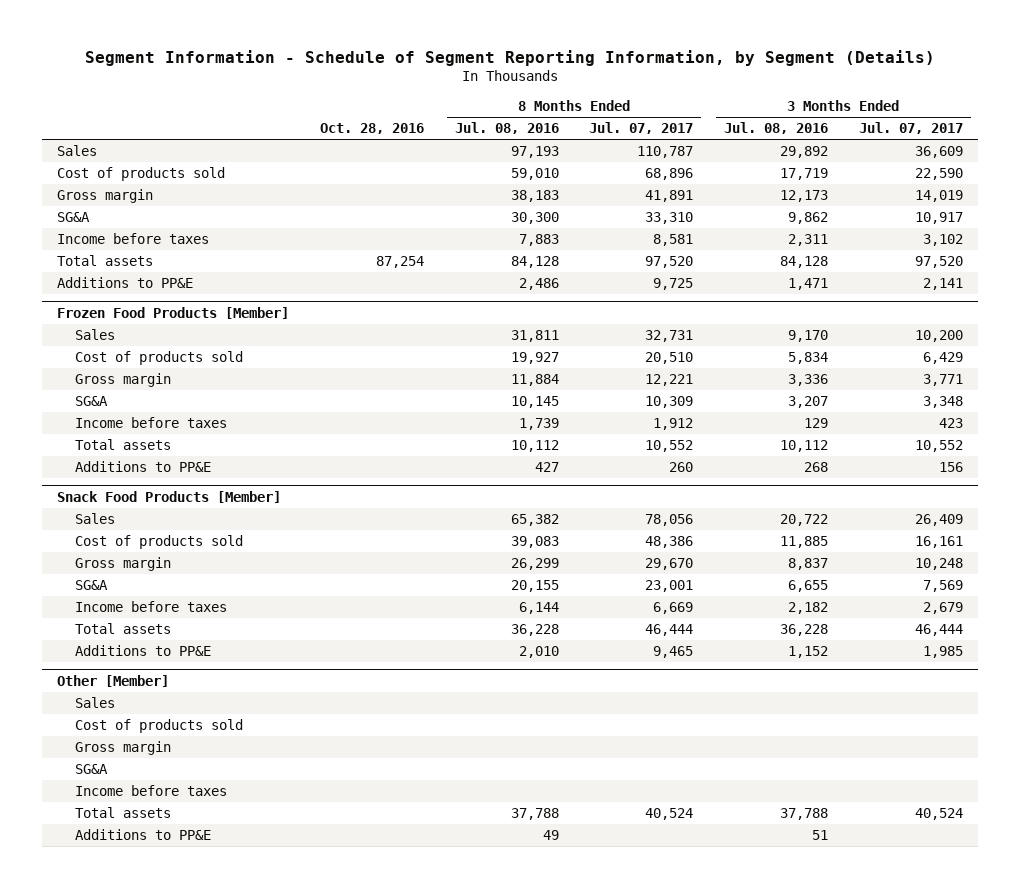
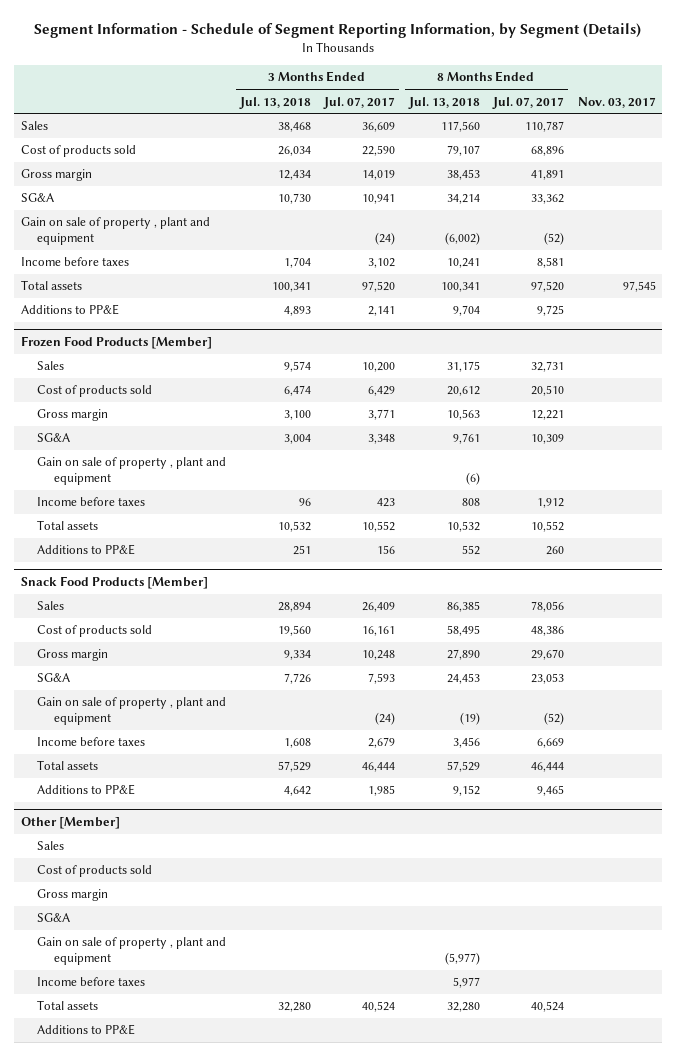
[319,123,424,135] Oct. 28, 2016 -> none
[454,122,559,135] Jul. 08, 2016 -> none
[724,122,829,135] Jul. 08, 2016 -> none
none -> [238,96,311,109] Jul. 13, 2018
none -> [407,96,480,109] Jul. 13, 2018
none -> [577,96,656,108] Nov. 03, 2017
[645,212,694,225] 33,310 -> [531,194,565,205] 33,362
[914,212,963,225] 10,917 -> [362,194,396,205] 10,941
none -> [20,217,210,246] Gain on sale of property , plant and equipment
none -> [37,457,227,486] Gain on sale of property , plant and equipment
[645,580,694,593] 23,001 -> [531,673,565,685] 23,053
[922,580,963,593] 7,569 -> [368,673,396,685] 7,593
none -> [37,697,227,726] Gain on sale of property , plant and equipment
none -> [37,937,227,966] Gain on sale of property , plant and equipment

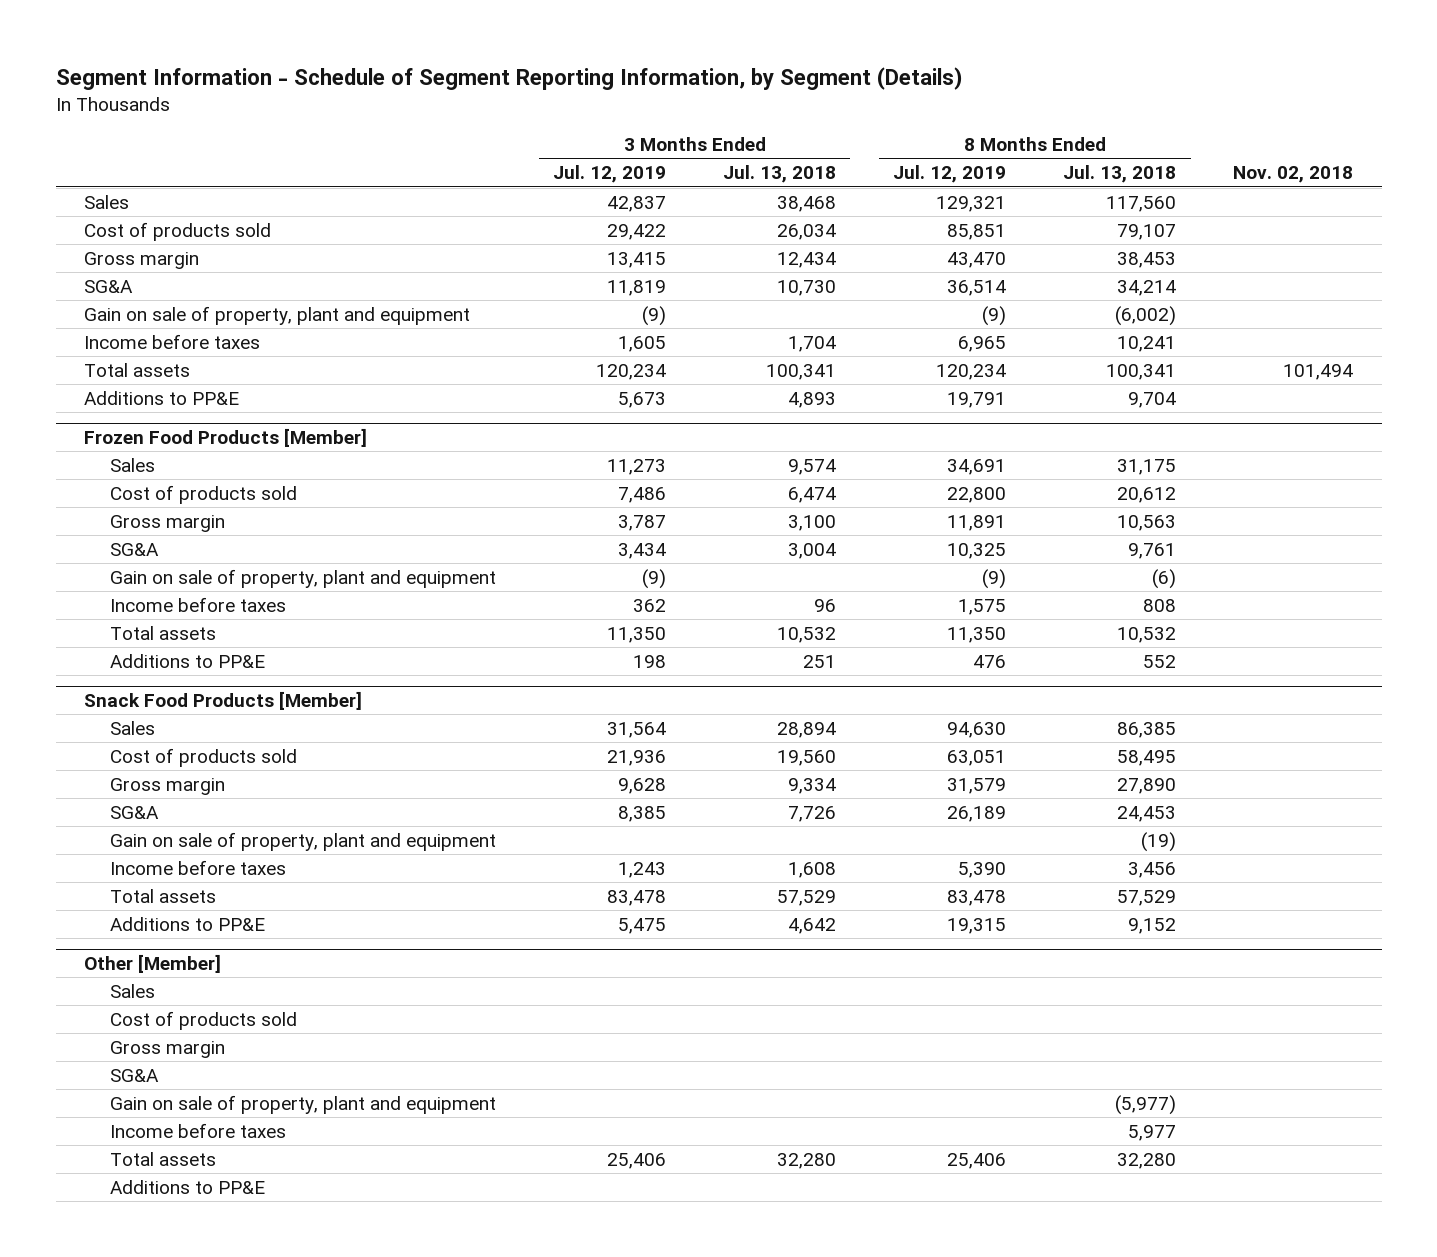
[323,96,396,109] Jul. 07, 2017 -> none
[492,96,565,109] Jul. 07, 2017 -> none
[577,96,656,108] Nov. 03, 2017 -> none
none -> [553,165,667,184] Jul. 12, 2019
none -> [893,165,1007,184] Jul. 12, 2019
none -> [1233,166,1354,184] Nov. 02, 2018
[20,217,210,246] Gain on sale of property , plant and equipment -> [84,305,471,325] Gain on sale of property, plant and equipment
[37,457,227,486] Gain on sale of property , plant and equipment -> [110,568,497,588] Gain on sale of property, plant and equipment
[37,697,227,726] Gain on sale of property , plant and equipment -> [110,831,497,851] Gain on sale of property, plant and equipment
[37,937,227,966] Gain on sale of property , plant and equipment -> [110,1094,497,1114] Gain on sale of property, plant and equipment

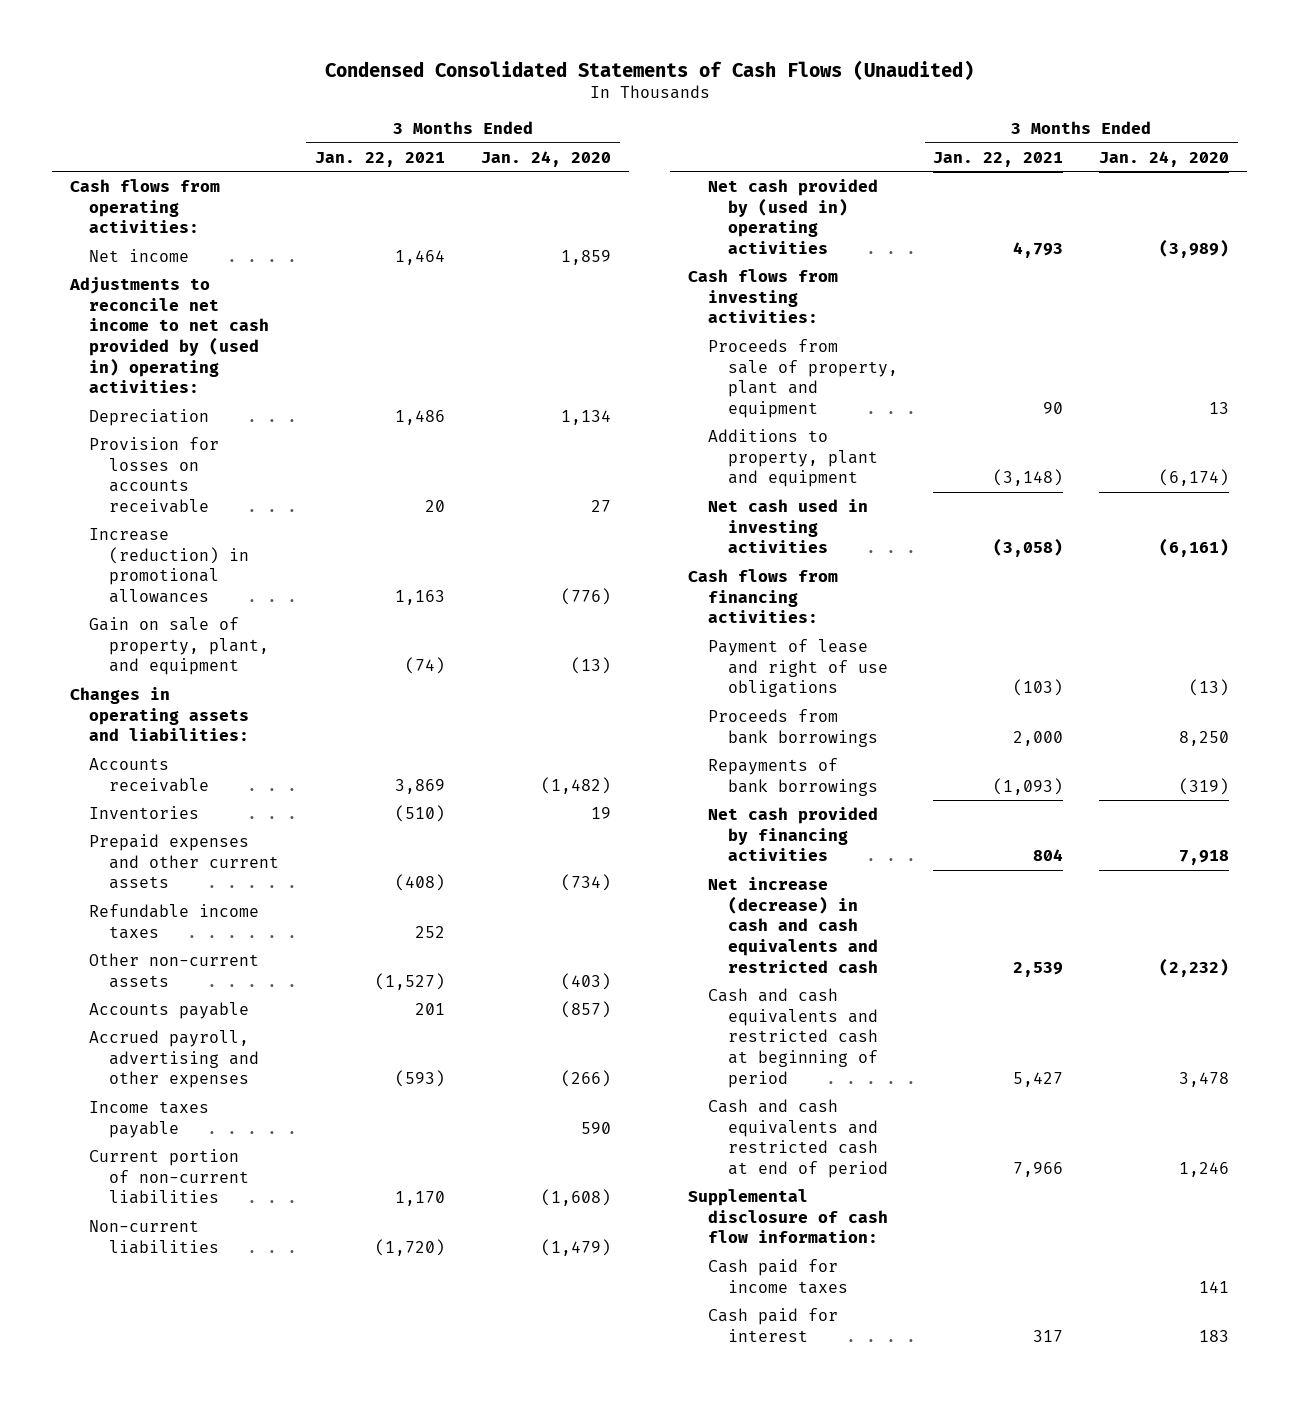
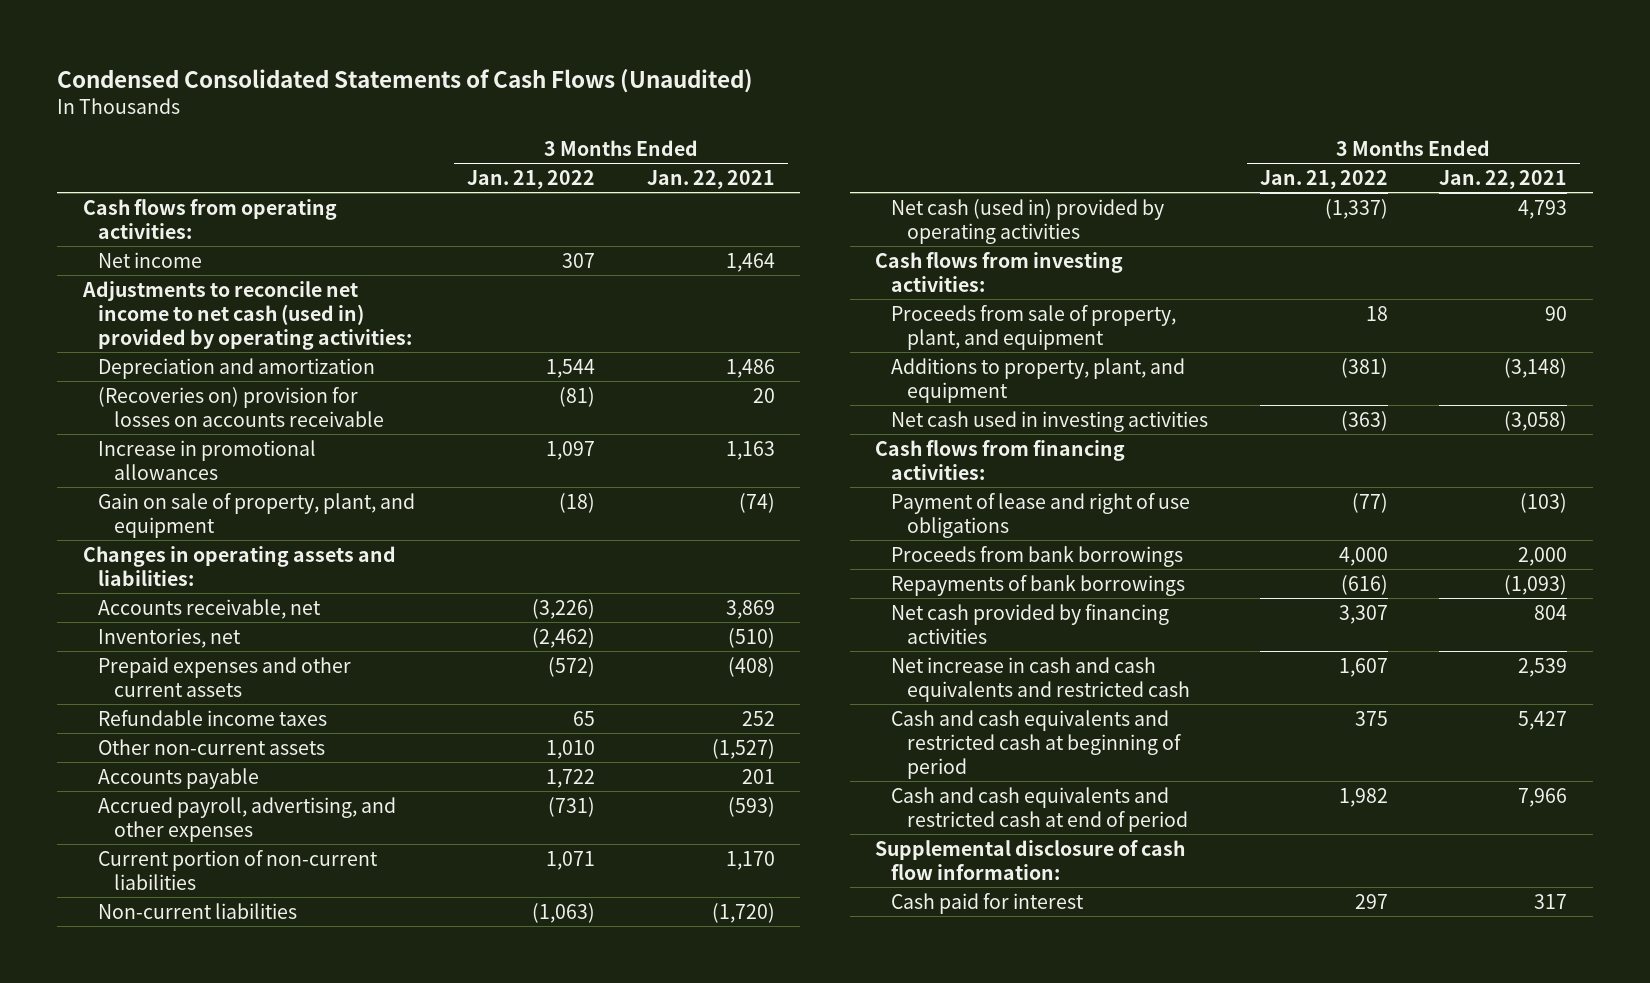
[481,150,612,167] Jan. 24, 2020 -> none
none -> [467,169,596,189] Jan. 21, 2022
[68,276,270,394] Adjustments to reconcile net income to net cash provided by (used in) operating activities: -> [81,280,413,350] Adjustments to reconcile net income to net cash (used in) provided by operating activities:
[89,408,210,426] Depreciation -> [98,357,376,379] Depreciation and amortization
[89,436,220,513] Provision for losses on accounts receivable -> [98,386,384,427] (Recoveries on) provision for losses on accounts receivable
[89,527,250,603] Increase (reduction) in promotional allowances -> [98,439,317,480] Increase in promotional allowances
[89,757,210,792] Accounts receivable -> [98,598,322,619] Accounts receivable, net
[89,805,200,819] Inventories -> [98,627,242,648] Inventories, net
[89,1100,210,1138] Income taxes payable -> none
[89,1029,260,1089] Accrued payroll, advertising and other expenses -> [98,796,397,842] Accrued payroll, advertising, and other expenses
[707,178,878,254] Net cash provided by (used in) operating activities -> [890,198,1164,244] Net cash (used in) provided by operating activities
[707,338,898,418] Proceeds from sale of property, plant and equipment -> [890,304,1176,350] Proceeds from sale of property, plant, and equipment
[707,428,878,488] Additions to property, plant and equipment -> [890,357,1185,403] Additions to property, plant, and equipment
[707,876,878,973] Net increase (decrease) in cash and cash equivalents and restricted cash -> [890,656,1190,702] Net increase in cash and cash equivalents and restricted cash
[707,1258,848,1294] Cash paid for income taxes -> none

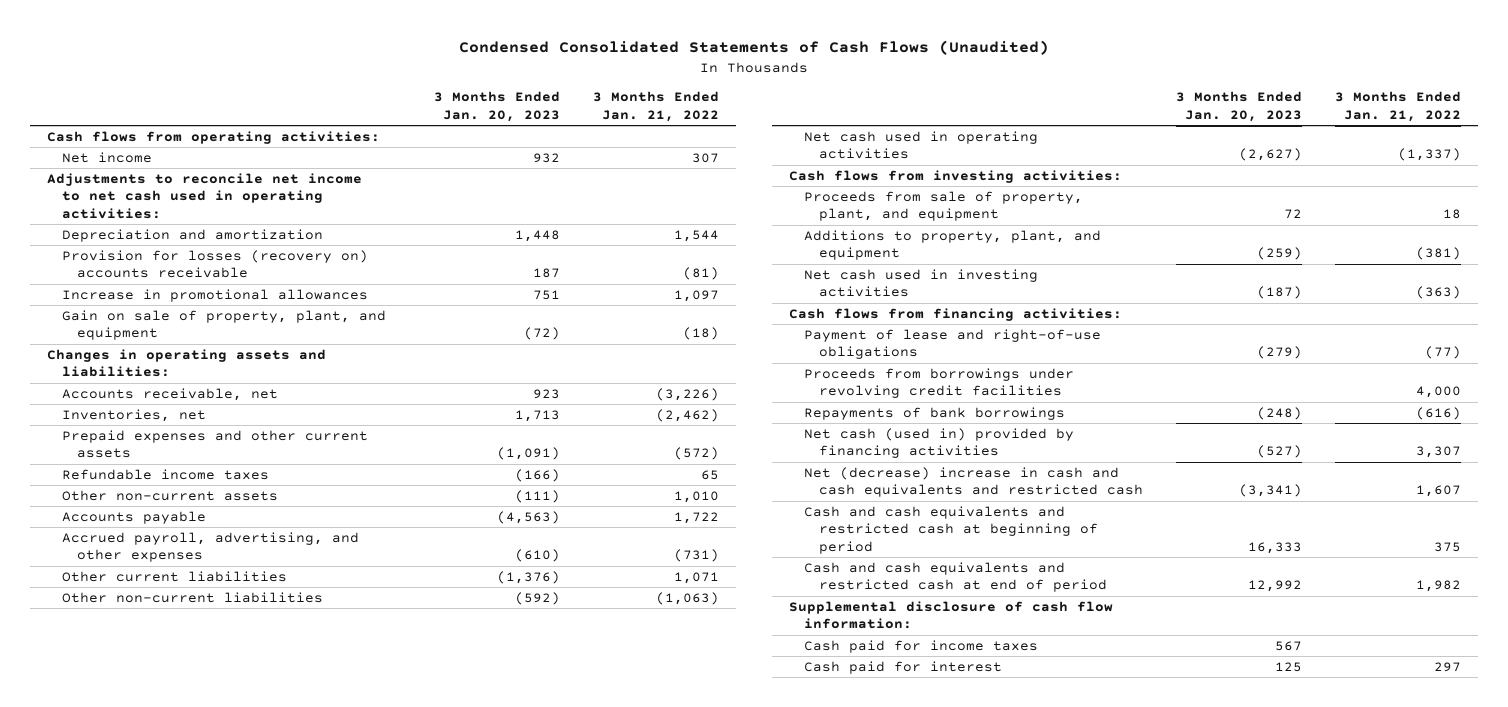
[646,169,775,189] Jan. 22, 2021 -> none
none -> [433,91,560,122] 3 Months Ended Jan. 20, 2023
[81,280,413,350] Adjustments to reconcile net income to net cash (used in) provided by operating activities: -> [46,172,362,219] Adjustments to reconcile net income to net cash used in operating activities:
[98,386,384,427] (Recoveries on) provision for losses on accounts receivable -> [61,249,368,279] Provision for losses (recovery on) accounts receivable
[98,849,379,890] Current portion of non-current liabilities -> [61,570,287,582] Other current liabilities
[98,902,298,919] Non-current liabilities -> [61,591,323,603] Other non-current liabilities
[890,198,1164,244] Net cash (used in) provided by operating activities -> [803,130,1038,160] Net cash used in operating activities
[890,545,1183,567] Proceeds from bank borrowings -> none
[890,492,1190,538] Payment of lease and right of use obligations -> [803,328,1101,360] Payment of lease and right-of-use obligations
none -> [803,367,1074,399] Proceeds from borrowings under revolving credit facilities
[890,603,1169,644] Net cash provided by financing activities -> [803,427,1074,459] Net cash (used in) provided by financing activities
[890,656,1190,702] Net increase in cash and cash equivalents and restricted cash -> [803,466,1143,498] Net (decrease) increase in cash and cash equivalents and restricted cash
none -> [803,639,1038,653] Cash paid for income taxes

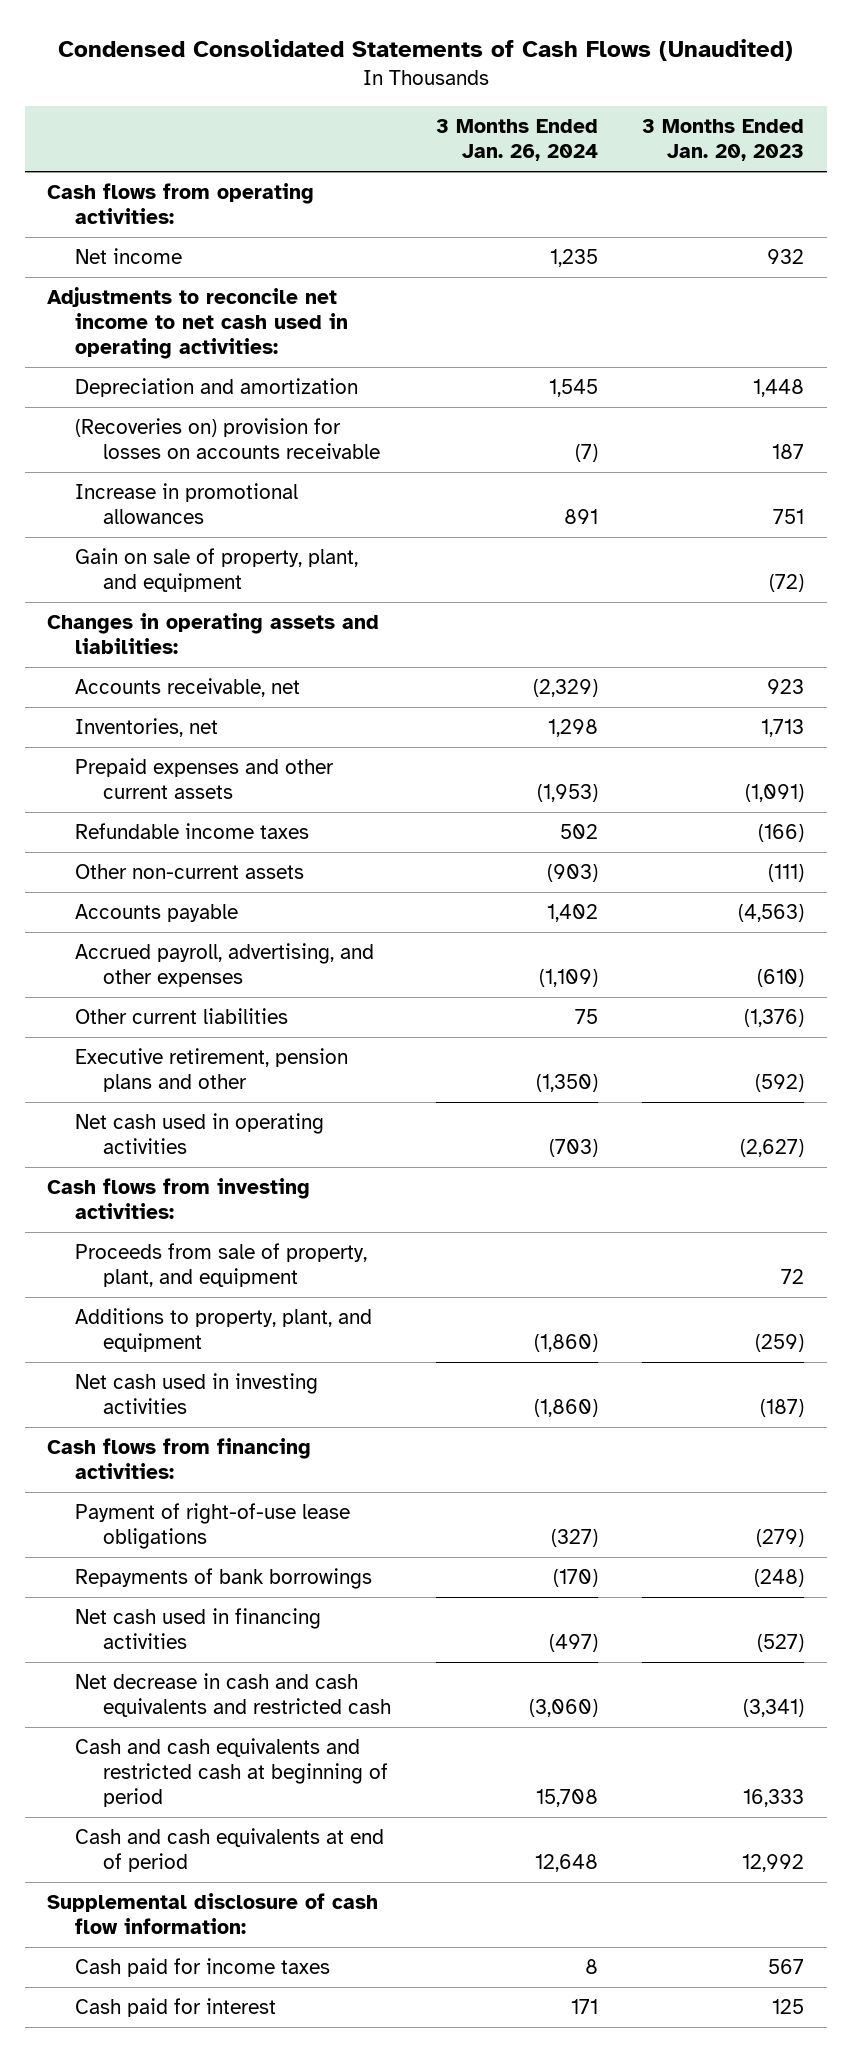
[593,91,720,122] 3 Months Ended Jan. 21, 2022 -> none
none -> [435,119,598,162] 3 Months Ended Jan. 26, 2024
[61,249,368,279] Provision for losses (recovery on) accounts receivable -> [75,418,381,460] (Recoveries on) provision for losses on accounts receivable
[61,591,323,603] Other non-current liabilities -> [75,1048,349,1093] Executive retirement, pension plans and other
[803,367,1074,399] Proceeds from borrowings under revolving credit facilities -> none
[803,328,1101,360] Payment of lease and right-of-use obligations -> [75,1503,351,1550] Payment of right-of-use lease obligations
[803,427,1074,459] Net cash (used in) provided by financing activities -> [75,1608,322,1650] Net cash used in financing activities
[803,466,1143,498] Net (decrease) increase in cash and cash equivalents and restricted cash -> [75,1673,392,1718] Net decrease in cash and cash equivalents and restricted cash
[803,561,1107,593] Cash and cash equivalents and restricted cash at end of period -> [75,1828,385,1873] Cash and cash equivalents at end of period

